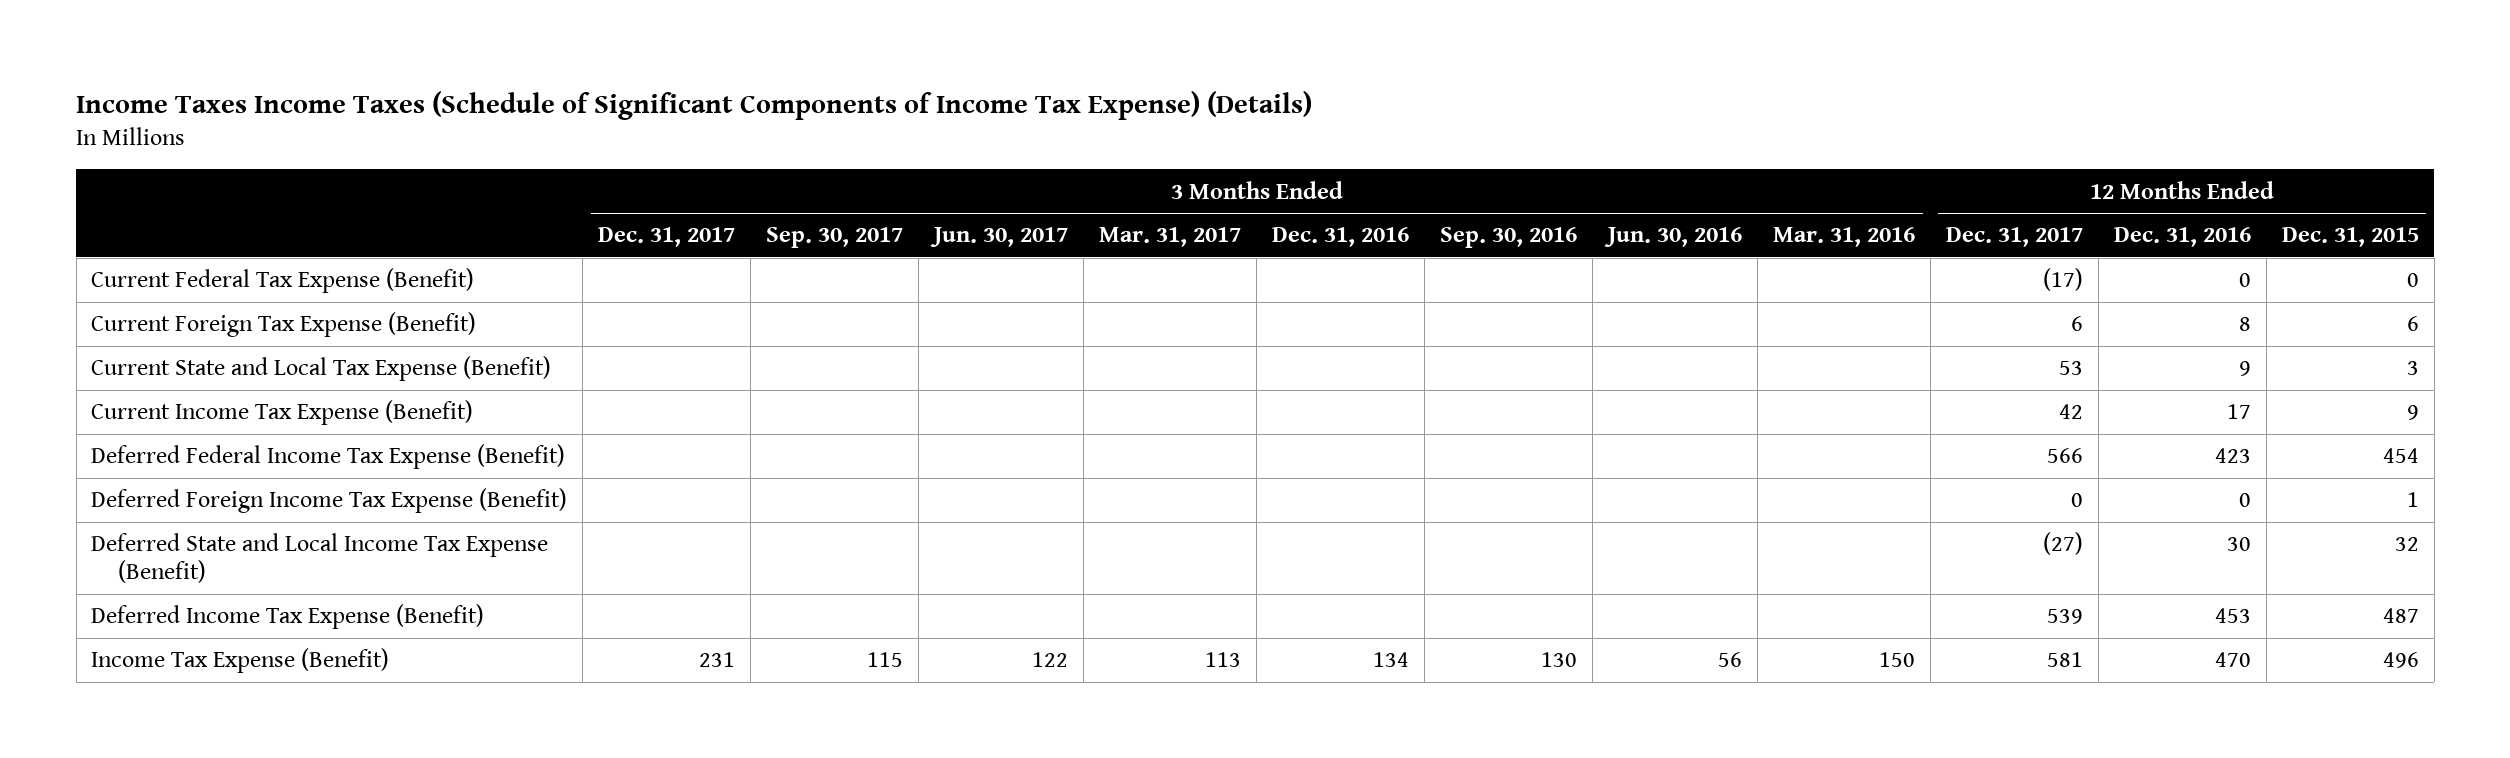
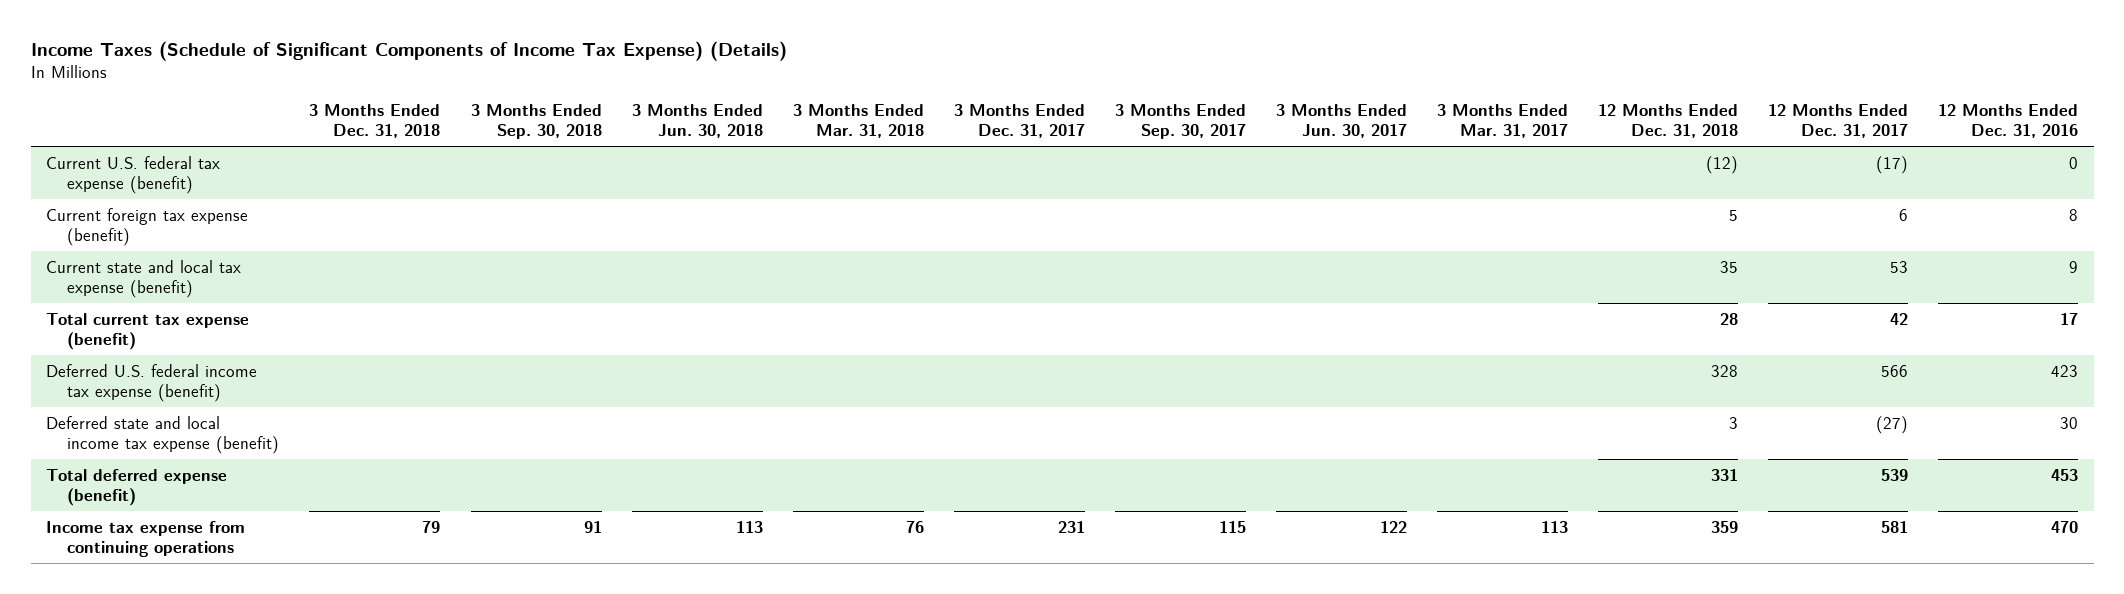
[76,91,1313,121] Income Taxes Income Taxes (Schedule of Significant Components of Income Tax Expense) (Details) -> [30,40,787,61] Income Taxes (Schedule of Significant Components of Income Tax Expense) (Details)
[1272,227,1410,248] Dec. 31, 2016 -> none
[1440,227,1578,249] Sep. 30, 2016 -> none
[1603,227,1742,248] Jun. 30, 2016 -> none
[1772,227,1915,248] Mar. 31, 2016 -> none
[2281,227,2419,248] Dec. 31, 2015 -> none
none -> [309,103,441,138] 3 Months Ended Dec. 31, 2018
none -> [470,103,602,139] 3 Months Ended Sep. 30, 2018
none -> [631,103,763,138] 3 Months Ended Jun. 30, 2018
none -> [792,103,924,138] 3 Months Ended Mar. 31, 2018
none -> [1598,103,1739,138] 12 Months Ended Dec. 31, 2018
[91,488,568,514] Deferred Foreign Income Tax Expense (Benefit) -> none
[91,268,475,294] Current Federal Tax Expense (Benefit) -> [45,155,220,194] Current U.S. federal tax expense (benefit)
[91,312,477,338] Current Foreign Tax Expense (Benefit) -> [45,207,248,246] Current foreign tax expense (benefit)
[91,356,552,382] Current State and Local Tax Expense (Benefit) -> [45,259,241,298] Current state and local tax expense (benefit)
[91,400,474,426] Current Income Tax Expense (Benefit) -> [45,312,249,350] Total current tax expense (benefit)
[91,444,566,470] Deferred Federal Income Tax Expense (Benefit) -> [45,363,257,402] Deferred U.S. federal income tax expense (benefit)
[91,533,549,584] Deferred State and Local Income Tax Expense (Benefit) -> [45,415,280,454] Deferred state and local income tax expense (benefit)
[91,604,485,630] Deferred Income Tax Expense (Benefit) -> [45,468,227,506] Total deferred expense (benefit)
[91,648,390,674] Income Tax Expense (Benefit) -> [45,520,245,557] Income tax expense from continuing operations

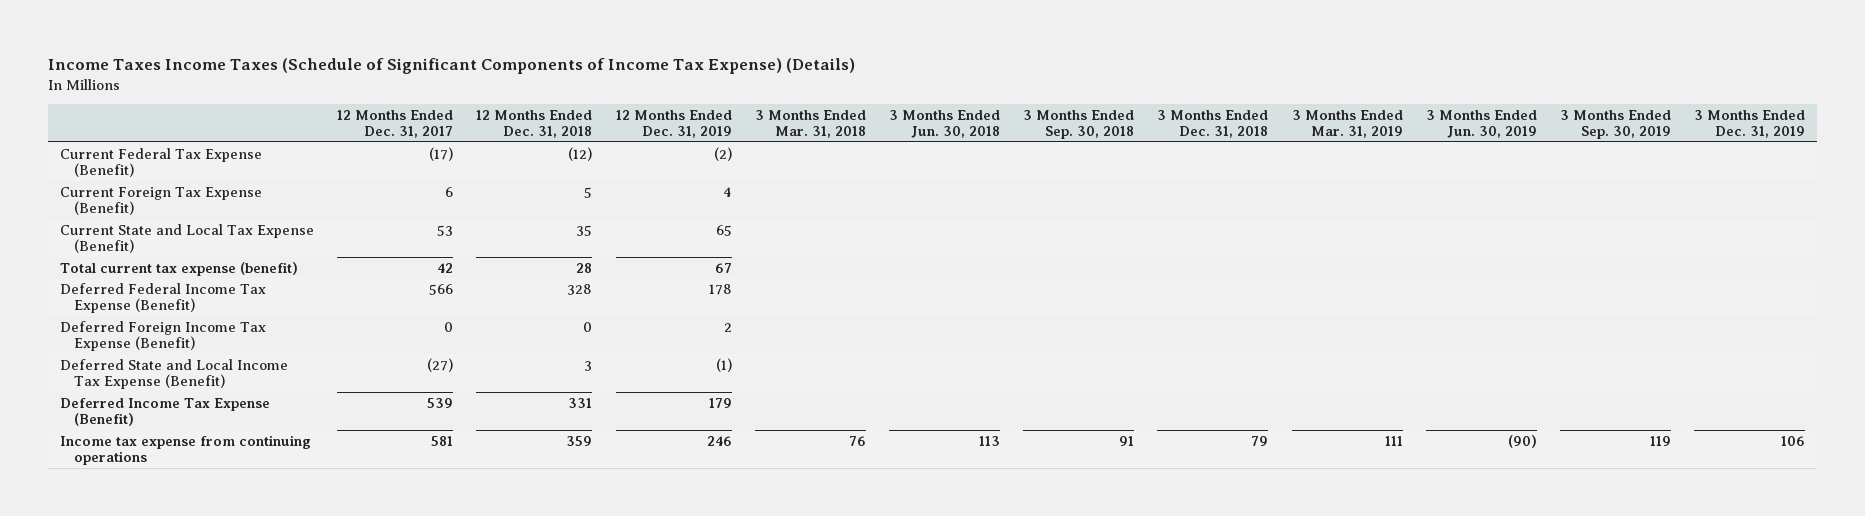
[30,40,787,61] Income Taxes (Schedule of Significant Components of Income Tax Expense) (Details) -> [48,58,856,75] Income Taxes Income Taxes (Schedule of Significant Components of Income Tax Expense) (Details)
[953,103,1085,138] 3 Months Ended Dec. 31, 2017 -> none
[1114,103,1246,139] 3 Months Ended Sep. 30, 2017 -> none
[1276,103,1408,138] 3 Months Ended Jun. 30, 2017 -> none
[1437,103,1569,138] 3 Months Ended Mar. 31, 2017 -> none
[1938,103,2079,138] 12 Months Ended Dec. 31, 2016 -> none
none -> [615,109,732,138] 12 Months Ended Dec. 31, 2019
none -> [1291,109,1403,138] 3 Months Ended Mar. 31, 2019
none -> [1425,109,1537,138] 3 Months Ended Jun. 30, 2019
none -> [1560,109,1672,139] 3 Months Ended Sep. 30, 2019
none -> [1694,109,1806,138] 3 Months Ended Dec. 31, 2019
[45,155,220,194] Current U.S. federal tax expense (benefit) -> [59,147,262,178] Current Federal Tax Expense (Benefit)
[45,207,248,246] Current foreign tax expense (benefit) -> [59,186,262,216] Current Foreign Tax Expense (Benefit)
[45,259,241,298] Current state and local tax expense (benefit) -> [59,223,314,254] Current State and Local Tax Expense (Benefit)
[45,363,257,402] Deferred U.S. federal income tax expense (benefit) -> [59,282,266,314] Deferred Federal Income Tax Expense (Benefit)
none -> [59,320,266,352] Deferred Foreign Income Tax Expense (Benefit)
[45,415,280,454] Deferred state and local income tax expense (benefit) -> [59,358,288,390] Deferred State and Local Income Tax Expense (Benefit)
[45,468,227,506] Total deferred expense (benefit) -> [59,397,270,427] Deferred Income Tax Expense (Benefit)

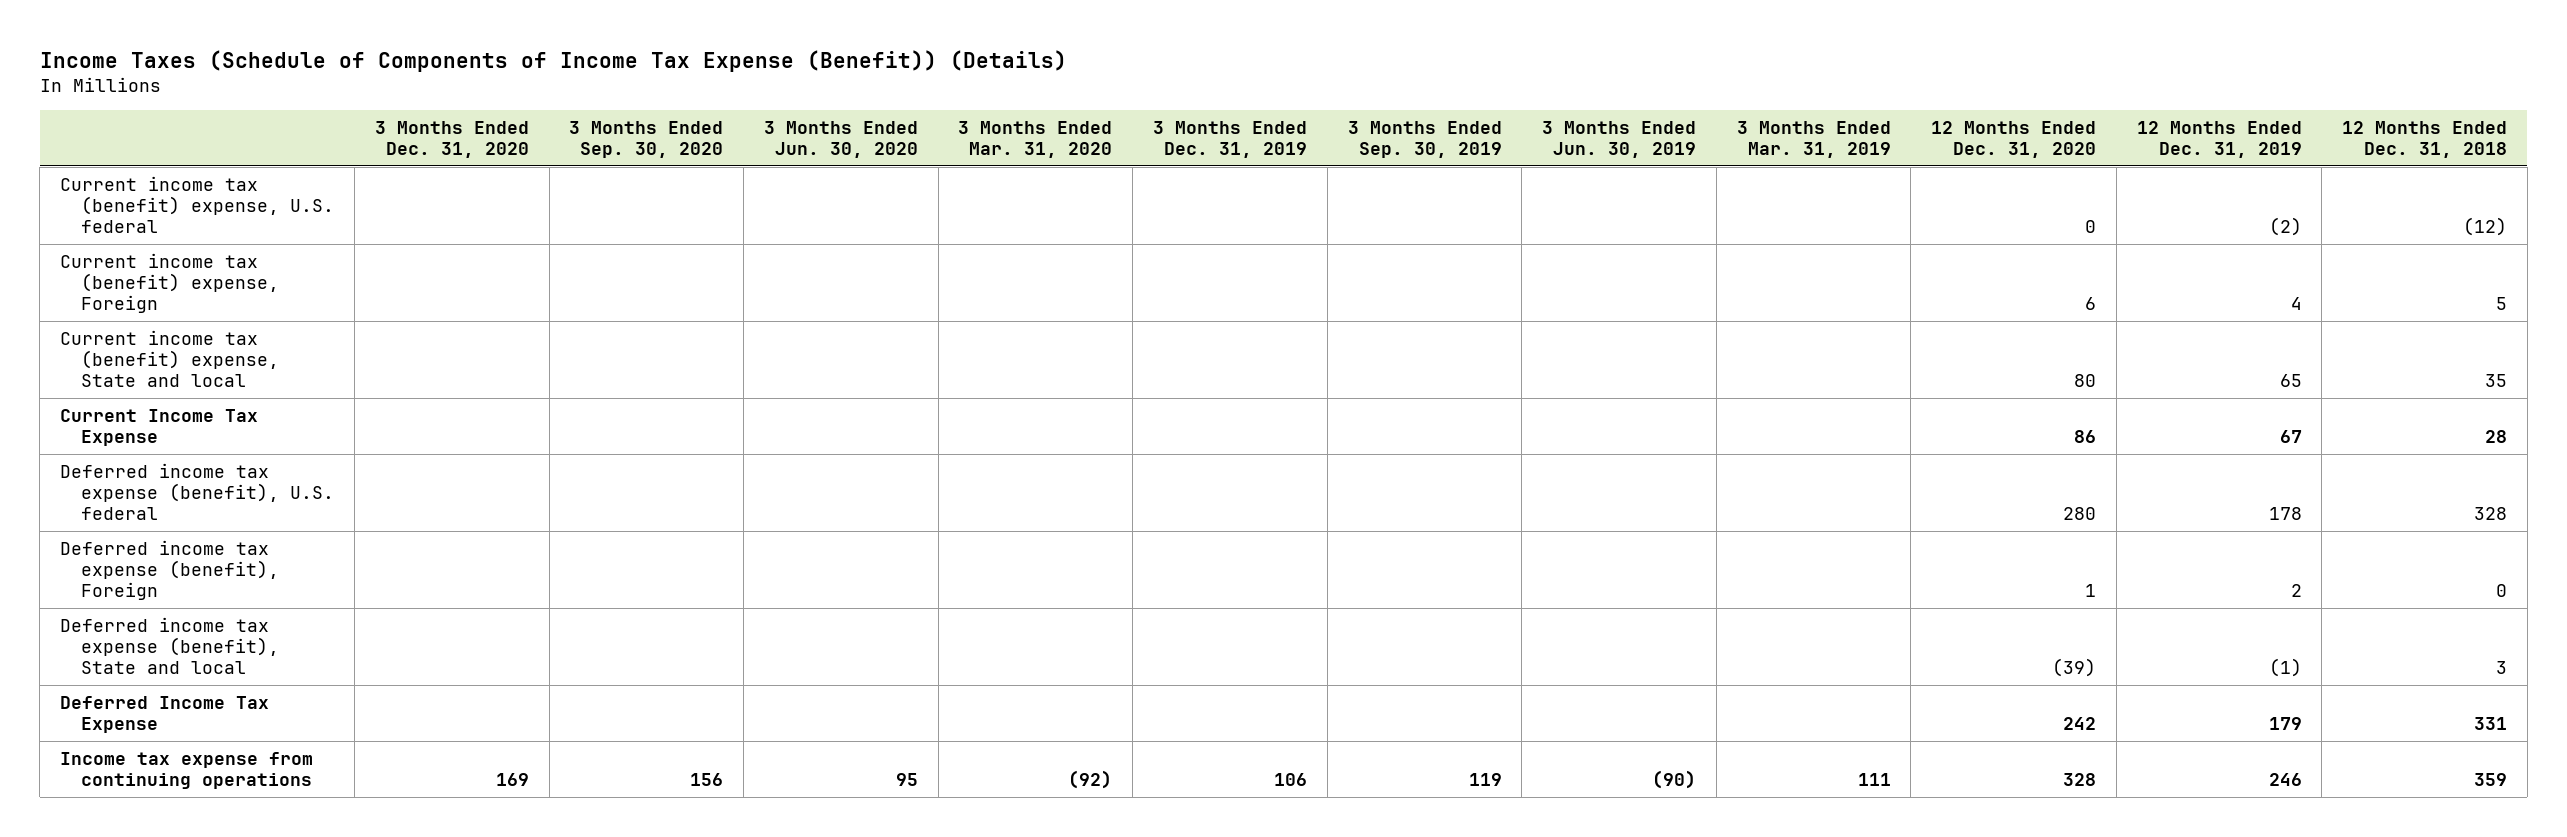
[48,58,856,75] Income Taxes Income Taxes (Schedule of Significant Components of Income Tax Expense) (Details) -> [39,49,1067,72] Income Taxes (Schedule of Components of Income Tax Expense (Benefit)) (Details)
[337,109,454,138] 12 Months Ended Dec. 31, 2017 -> none
[754,109,866,138] 3 Months Ended Mar. 31, 2018 -> none
[888,109,1000,138] 3 Months Ended Jun. 30, 2018 -> none
[1023,109,1135,139] 3 Months Ended Sep. 30, 2018 -> none
[1157,109,1269,138] 3 Months Ended Dec. 31, 2018 -> none
none -> [374,121,529,159] 3 Months Ended Dec. 31, 2020
none -> [569,121,724,159] 3 Months Ended Sep. 30, 2020
none -> [763,121,918,159] 3 Months Ended Jun. 30, 2020
none -> [958,121,1113,159] 3 Months Ended Mar. 31, 2020
none -> [1931,121,2097,159] 12 Months Ended Dec. 31, 2020
[59,147,262,178] Current Federal Tax Expense (Benefit) -> [59,175,335,233] Current income tax (benefit) expense, U.S. federal
[59,186,262,216] Current Foreign Tax Expense (Benefit) -> [59,252,280,313] Current income tax (benefit) expense, Foreign
[59,223,314,254] Current State and Local Tax Expense (Benefit) -> [59,329,280,387] Current income tax (benefit) expense, State and local
[59,261,298,276] Total current tax expense (benefit) -> [59,408,258,446] Current Income Tax Expense
[59,282,266,314] Deferred Federal Income Tax Expense (Benefit) -> [59,462,335,520] Deferred income tax expense (benefit), U.S. federal
[59,320,266,352] Deferred Foreign Income Tax Expense (Benefit) -> [59,539,280,600] Deferred income tax expense (benefit), Foreign
[59,358,288,390] Deferred State and Local Income Tax Expense (Benefit) -> [59,616,280,674] Deferred income tax expense (benefit), State and local
[59,397,270,427] Deferred Income Tax Expense (Benefit) -> [59,695,269,733] Deferred Income Tax Expense

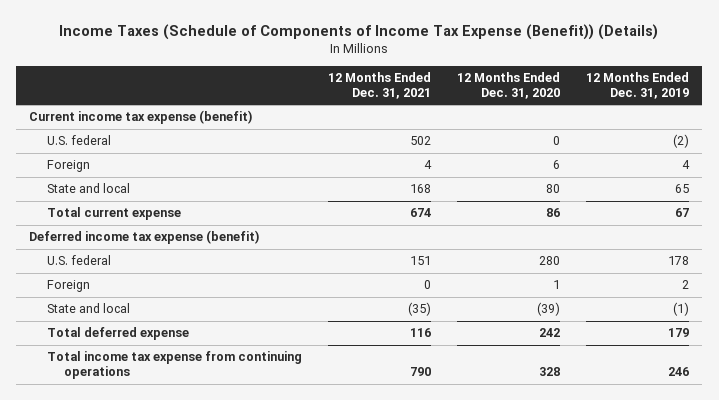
[374,121,529,159] 3 Months Ended Dec. 31, 2020 -> none
[569,121,724,159] 3 Months Ended Sep. 30, 2020 -> none
[763,121,918,159] 3 Months Ended Jun. 30, 2020 -> none
[958,121,1113,159] 3 Months Ended Mar. 31, 2020 -> none
[1152,121,1307,159] 3 Months Ended Dec. 31, 2019 -> none
[1347,121,1502,159] 3 Months Ended Sep. 30, 2019 -> none
[1542,121,1697,159] 3 Months Ended Jun. 30, 2019 -> none
[1736,121,1891,159] 3 Months Ended Mar. 31, 2019 -> none
[2342,121,2508,159] 12 Months Ended Dec. 31, 2018 -> none
none -> [328,72,432,99] 12 Months Ended Dec. 31, 2021
none -> [29,110,254,125] Current income tax expense (benefit)
[59,175,335,233] Current income tax (benefit) expense, U.S. federal -> [46,135,111,146] U.S. federal
[59,252,280,313] Current income tax (benefit) expense, Foreign -> [46,160,90,173] Foreign
[59,329,280,387] Current income tax (benefit) expense, State and local -> [46,183,130,194] State and local
[59,408,258,446] Current Income Tax Expense -> [46,207,181,221] Total current expense
none -> [29,230,261,245] Deferred income tax expense (benefit)
[59,462,335,520] Deferred income tax expense (benefit), U.S. federal -> [46,255,111,266] U.S. federal
[59,539,280,600] Deferred income tax expense (benefit), Foreign -> [46,280,90,293] Foreign
[59,616,280,674] Deferred income tax expense (benefit), State and local -> [46,303,130,314] State and local
[59,695,269,733] Deferred Income Tax Expense -> [46,327,189,341] Total deferred expense
[59,751,313,789] Income tax expense from continuing operations -> [46,351,302,380] Total income tax expense from continuing operations

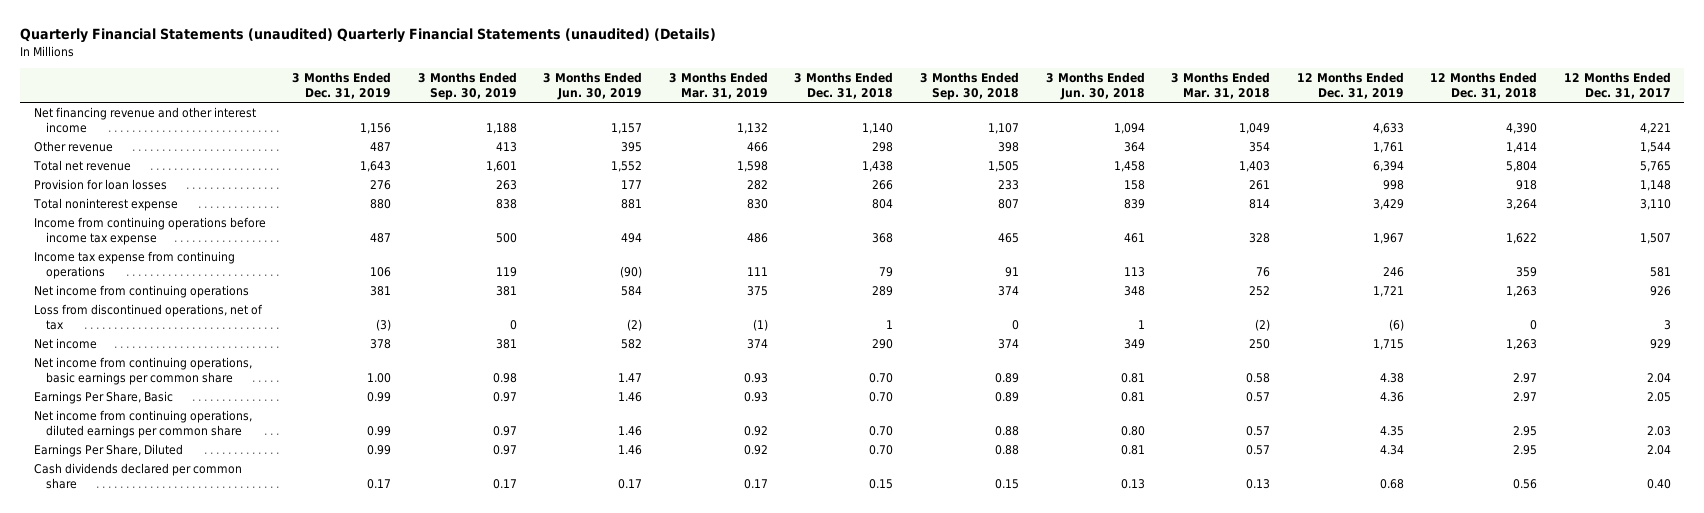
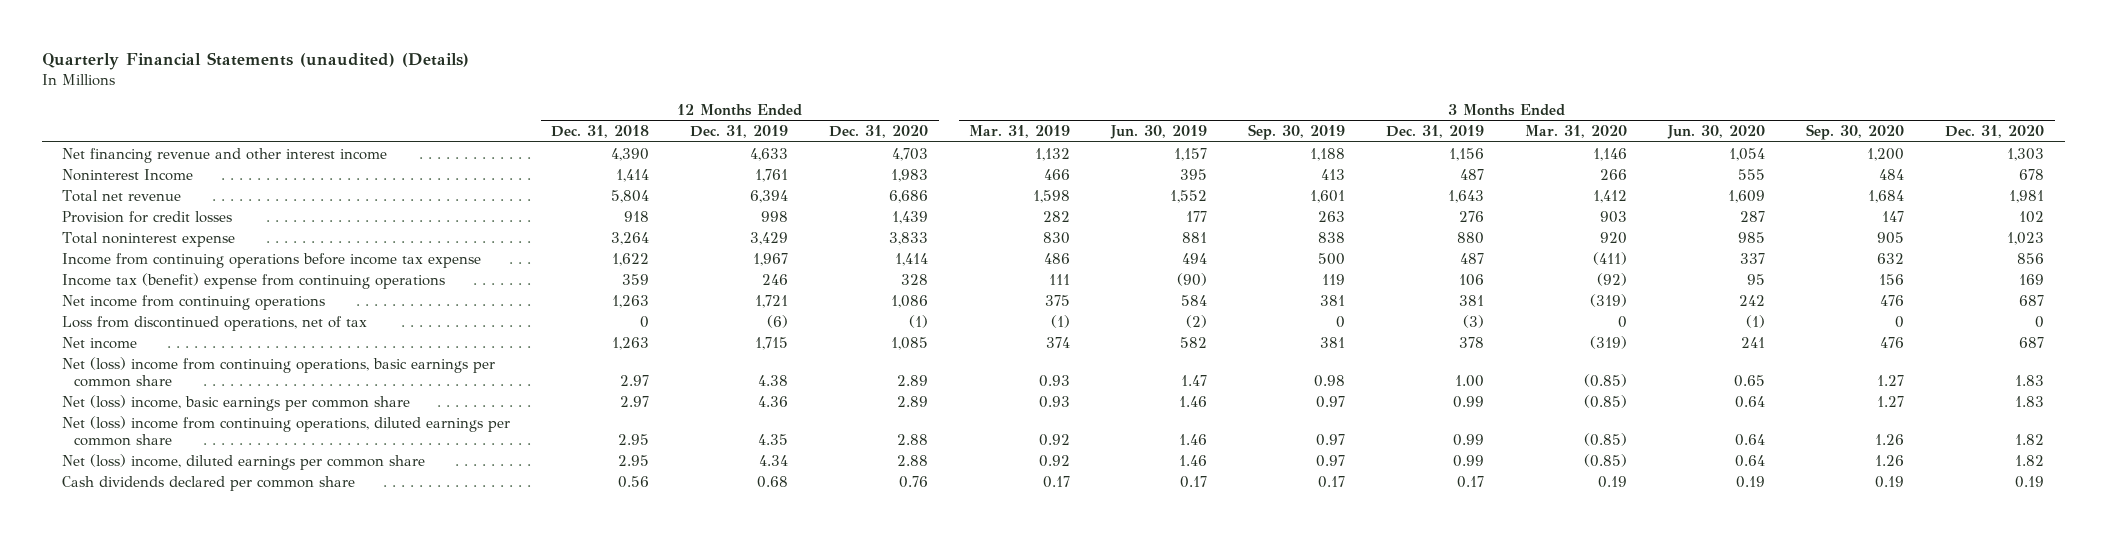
[20,28,717,44] Quarterly Financial Statements (unaudited) Quarterly Financial Statements (unaudited) (Details) -> [41,51,469,70] Quarterly Financial Statements (unaudited) (Details)
[794,72,894,99] 3 Months Ended Dec. 31, 2018 -> none
[919,72,1019,100] 3 Months Ended Sep. 30, 2018 -> none
[1045,72,1145,100] 3 Months Ended Jun. 30, 2018 -> none
[1171,72,1271,99] 3 Months Ended Mar. 31, 2018 -> none
[1563,72,1671,99] 12 Months Ended Dec. 31, 2017 -> none
none -> [829,125,929,139] Dec. 31, 2020
none -> [1525,125,1628,139] Mar. 31, 2020
none -> [1667,125,1766,140] Jun. 30, 2020
none -> [1806,124,1905,141] Sep. 30, 2020
none -> [1945,125,2045,139] Dec. 31, 2020
[33,141,113,153] Other revenue -> [62,168,194,181] Noninterest Income
[33,179,167,191] Provision for loan losses -> [62,210,233,223] Provision for credit losses
[33,251,235,279] Income tax expense from continuing operations -> [62,272,446,289] Income tax (benefit) expense from continuing operations
[33,357,252,385] Net income from continuing operations, basic earnings per common share -> [62,356,496,387] Net (loss) income from continuing operations, basic earnings per common share
[33,391,173,405] Earnings Per Share, Basic -> [62,394,411,411] Net (loss) income, basic earnings per common share
[33,410,252,438] Net income from continuing operations, diluted earnings per common share -> [62,415,511,446] Net (loss) income from continuing operations, diluted earnings per common share
[33,444,183,458] Earnings Per Share, Diluted -> [62,453,426,470] Net (loss) income, diluted earnings per common share

